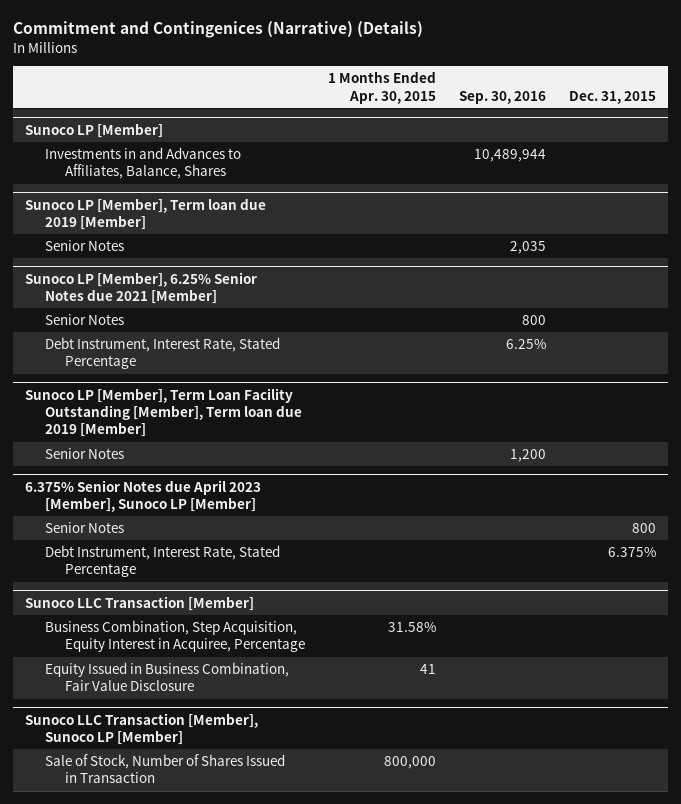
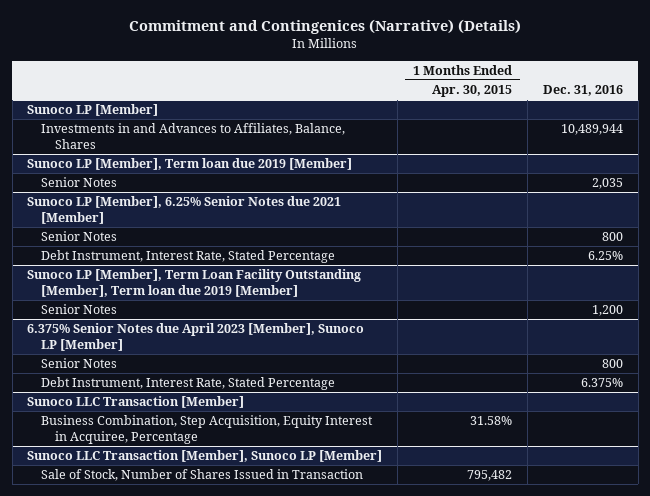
[459,90,547,104] Sep. 30, 2016 -> none
[569,90,657,104] Dec. 31, 2015 -> none
none -> [542,85,623,97] Dec. 31, 2016
[45,662,290,692] Equity Issued in Business Combination, Fair Value Disclosure -> none
[384,756,437,770] 800,000 -> [467,470,513,482] 795,482

